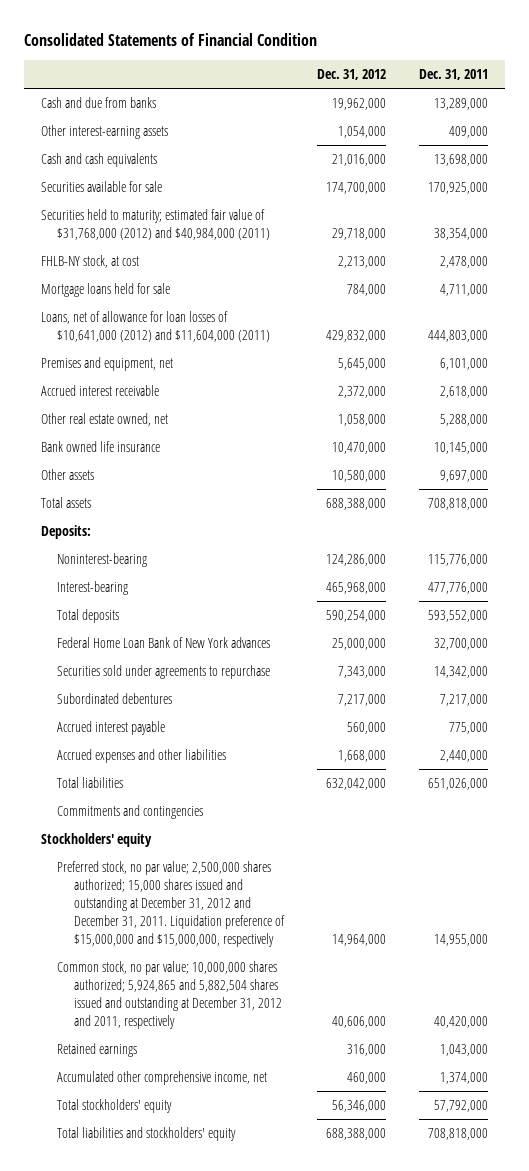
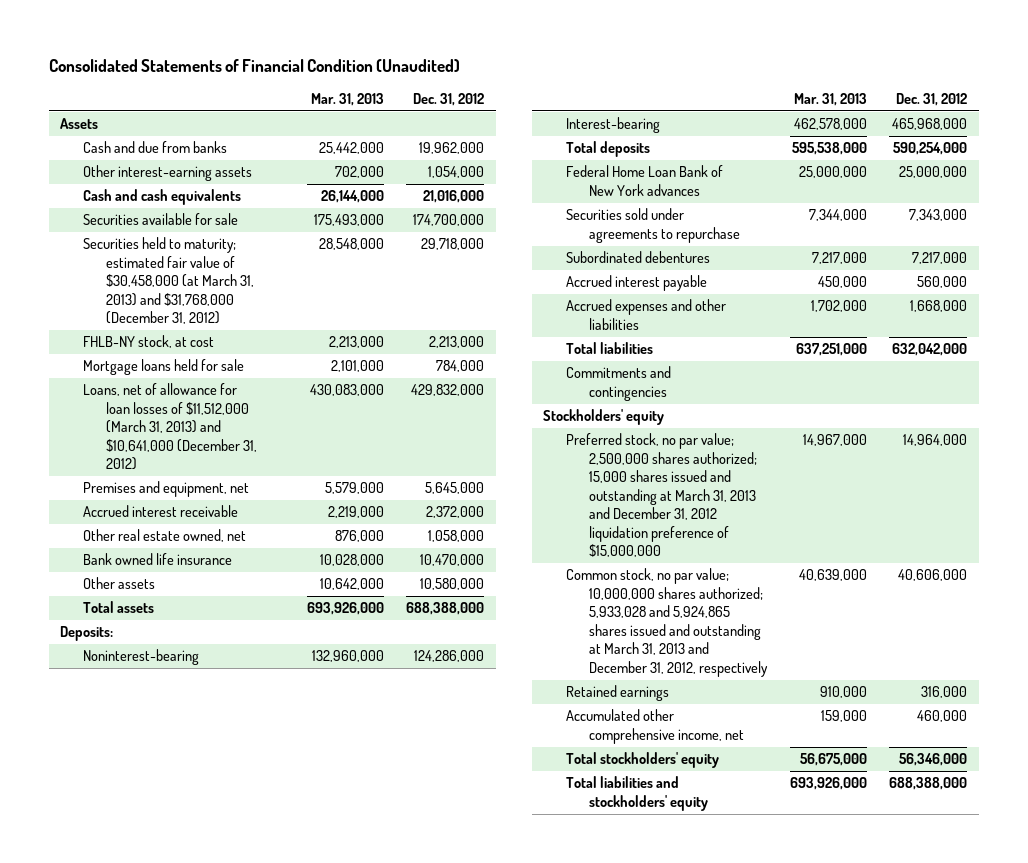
[24,33,318,47] Consolidated Statements of Financial Condition -> [49,58,461,72] Consolidated Statements of Financial Condition (Unaudited)
[419,69,489,81] Dec. 31, 2011 -> none
none -> [310,92,384,106] Mar. 31, 2013
none -> [60,118,99,130] Assets
[40,208,271,240] Securities held to maturity; estimated fair value of $31,768,000 (2012) and $40,984,000 (2011) -> [83,237,255,325] Securities held to maturity; estimated fair value of $30,458,000 (at March 31, 2013) and $31,768,000 (December 31, 2012)
[40,310,271,342] Loans, net of allowance for loan losses of $10,641,000 (2012) and $11,604,000 (2011) -> [83,383,258,471] Loans, net of allowance for loan losses of $11,512,000 (March 31, 2013) and $10,641,000 (December 31, 2012)
[57,860,285,948] Preferred stock, no par value; 2,500,000 shares authorized; 15,000 shares issued and outstanding at December 31, 2012 and December 31, 2011. Liquidation preference of $15,000,000 and $15,000,000, respectively -> [566,433,758,558] Preferred stock, no par value; 2,500,000 shares authorized; 15,000 shares issued and outstanding at March 31, 2013 and December 31, 2012 liquidation preference of $15,000,000
[57,960,282,1030] Common stock, no par value; 10,000,000 shares authorized; 5,924,865 and 5,882,504 shares issued and outstanding at December 31, 2012 and 2011, respectively -> [566,568,769,677] Common stock, no par value; 10,000,000 shares authorized; 5,933,028 and 5,924,865 shares issued and outstanding at March 31, 2013 and December 31, 2012, respectively

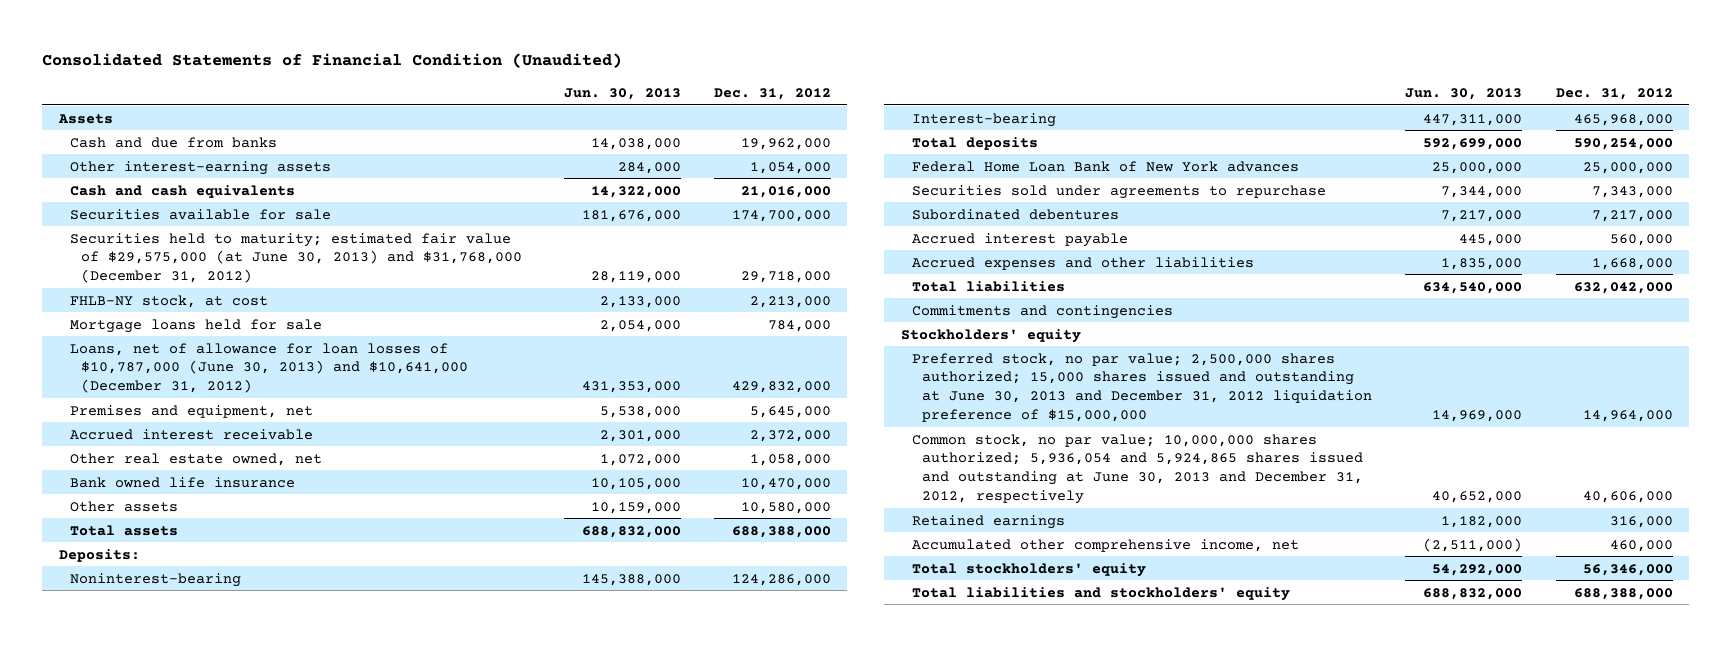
[310,92,384,106] Mar. 31, 2013 -> none
none -> [563,87,681,100] Jun. 30, 2013
[83,237,255,325] Securities held to maturity; estimated fair value of $30,458,000 (at March 31, 2013) and $31,768,000 (December 31, 2012) -> [69,232,522,284] Securities held to maturity; estimated fair value of $29,575,000 (at June 30, 2013) and $31,768,000 (December 31, 2012)
[83,383,258,471] Loans, net of allowance for loan losses of $11,512,000 (March 31, 2013) and $10,641,000 (December 31, 2012) -> [69,342,468,394] Loans, net of allowance for loan losses of $10,787,000 (June 30, 2013) and $10,641,000 (December 31, 2012)
[566,433,758,558] Preferred stock, no par value; 2,500,000 shares authorized; 15,000 shares issued and outstanding at March 31, 2013 and December 31, 2012 liquidation preference of $15,000,000 -> [911,352,1373,423] Preferred stock, no par value; 2,500,000 shares authorized; 15,000 shares issued and outstanding at June 30, 2013 and December 31, 2012 liquidation preference of $15,000,000
[566,568,769,677] Common stock, no par value; 10,000,000 shares authorized; 5,933,028 and 5,924,865 shares issued and outstanding at March 31, 2013 and December 31, 2012, respectively -> [911,433,1364,505] Common stock, no par value; 10,000,000 shares authorized; 5,936,054 and 5,924,865 shares issued and outstanding at June 30, 2013 and December 31, 2012, respectively

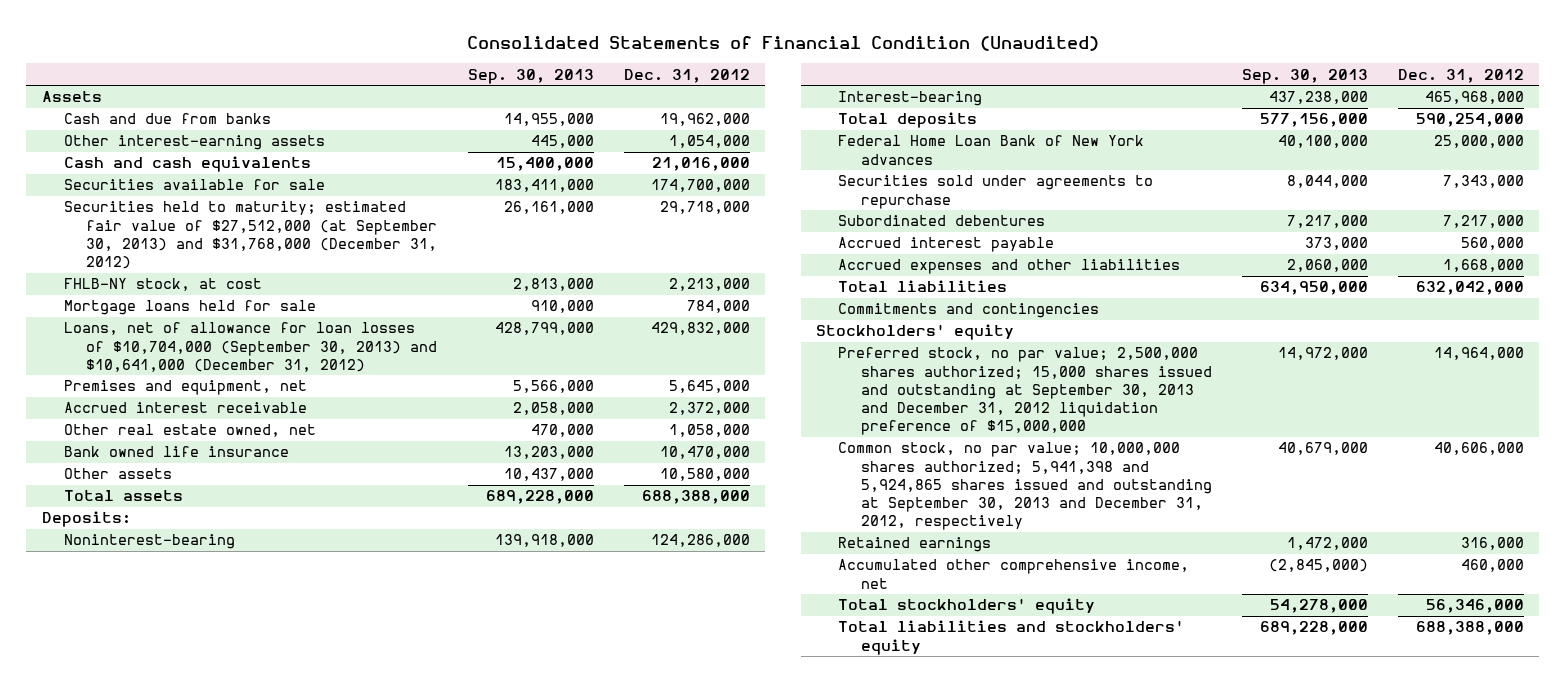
[563,87,681,100] Jun. 30, 2013 -> none
none -> [467,68,594,84] Sep. 30, 2013
[69,232,522,284] Securities held to maturity; estimated fair value of $29,575,000 (at June 30, 2013) and $31,768,000 (December 31, 2012) -> [63,201,438,270] Securities held to maturity; estimated fair value of $27,512,000 (at September 30, 2013) and $31,768,000 (December 31, 2012)
[69,342,468,394] Loans, net of allowance for loan losses of $10,787,000 (June 30, 2013) and $10,641,000 (December 31, 2012) -> [63,322,438,372] Loans, net of allowance for loan losses of $10,704,000 (September 30, 2013) and $10,641,000 (December 31, 2012)
[911,352,1373,423] Preferred stock, no par value; 2,500,000 shares authorized; 15,000 shares issued and outstanding at June 30, 2013 and December 31, 2012 liquidation preference of $15,000,000 -> [838,347,1212,436] Preferred stock, no par value; 2,500,000 shares authorized; 15,000 shares issued and outstanding at September 30, 2013 and December 31, 2012 liquidation preference of $15,000,000
[911,433,1364,505] Common stock, no par value; 10,000,000 shares authorized; 5,936,054 and 5,924,865 shares issued and outstanding at June 30, 2013 and December 31, 2012, respectively -> [838,442,1212,531] Common stock, no par value; 10,000,000 shares authorized; 5,941,398 and 5,924,865 shares issued and outstanding at September 30, 2013 and December 31, 2012, respectively

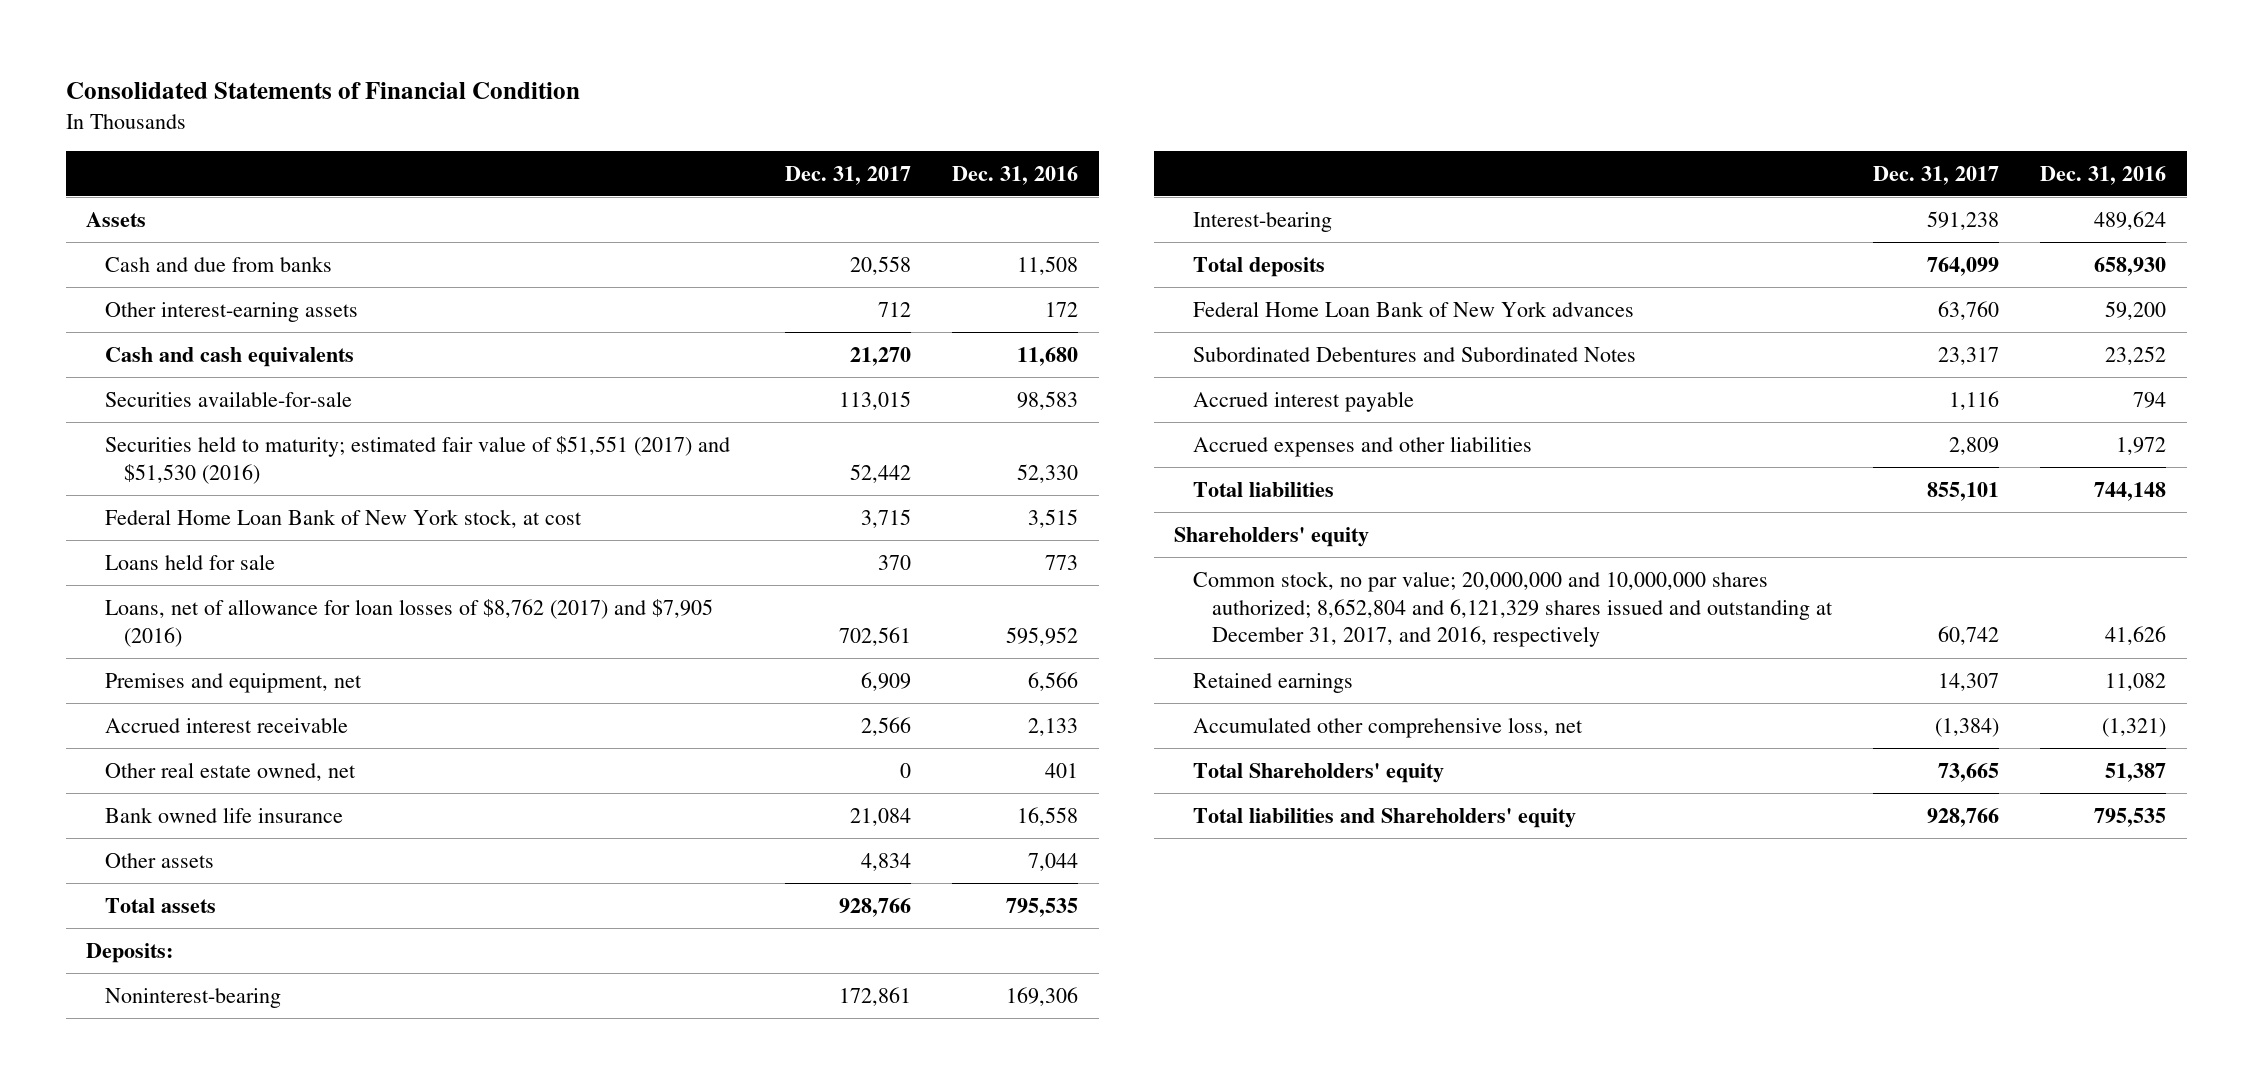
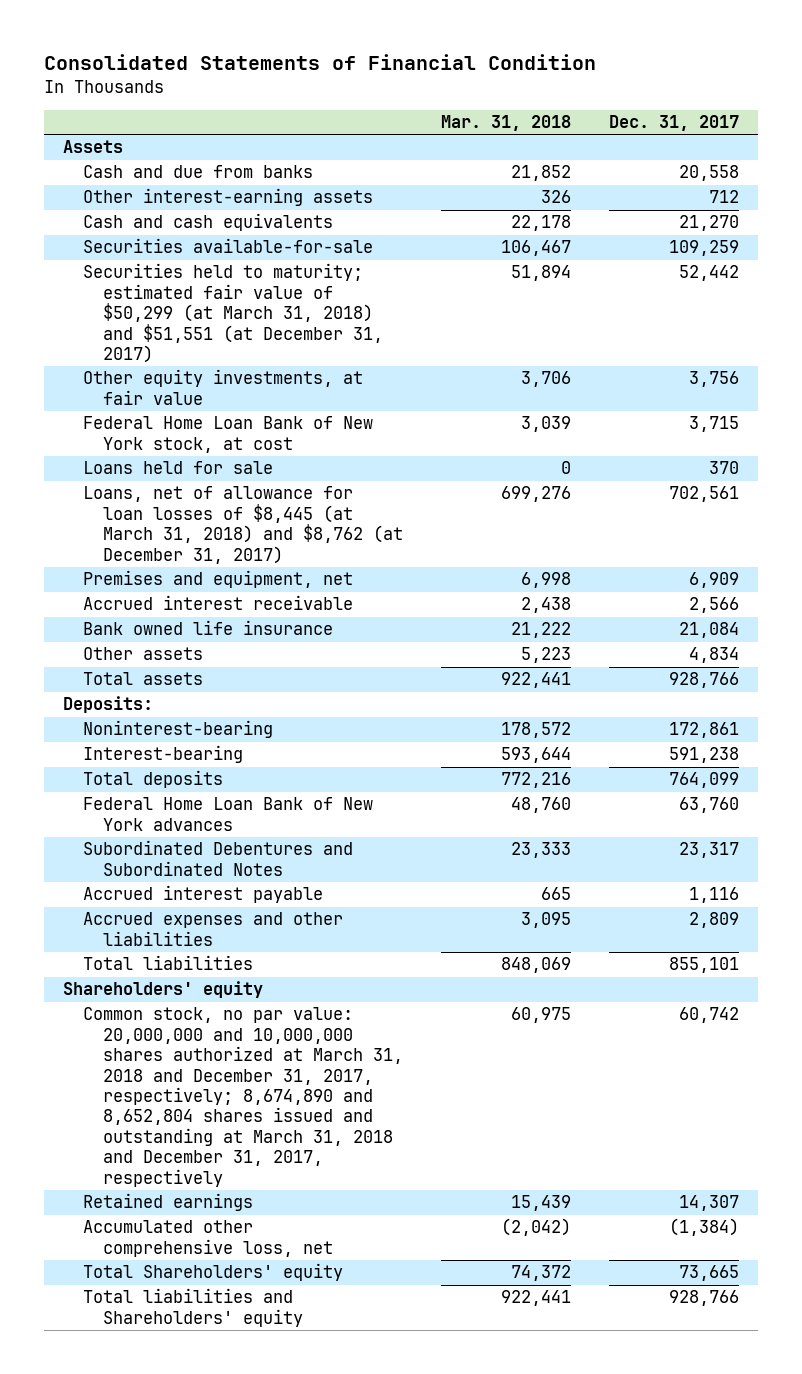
[952,165,1079,185] Dec. 31, 2016 -> none
none -> [440,114,571,131] Mar. 31, 2018
[838,390,911,410] 113,015 -> [668,240,739,257] 109,259
[104,435,730,484] Securities held to maturity; estimated fair value of $51,551 (2017) and $51,530 (2016) -> [82,263,383,363] Securities held to maturity; estimated fair value of $50,299 (at March 31, 2018) and $51,551 (at December 31, 2017)
none -> [82,369,363,405] Other equity investments, at fair value
[104,598,713,647] Loans, net of allowance for loan losses of $8,762 (2017) and $7,905 (2016) -> [82,486,403,564] Loans, net of allowance for loan losses of $8,445 (at March 31, 2018) and $8,762 (at December 31, 2017)
[104,761,356,781] Other real estate owned, net -> none
[1193,570,1833,648] Common stock, no par value; 20,000,000 and 10,000,000 shares authorized; 8,652,804 and 6,121,329 shares issued and outstanding at December 31, 2017, and 2016, respectively -> [82,1007,403,1187] Common stock, no par value: 20,000,000 and 10,000,000 shares authorized at March 31, 2018 and December 31, 2017, respectively; 8,674,890 and 8,652,804 shares issued and outstanding at March 31, 2018 and December 31, 2017, respectively

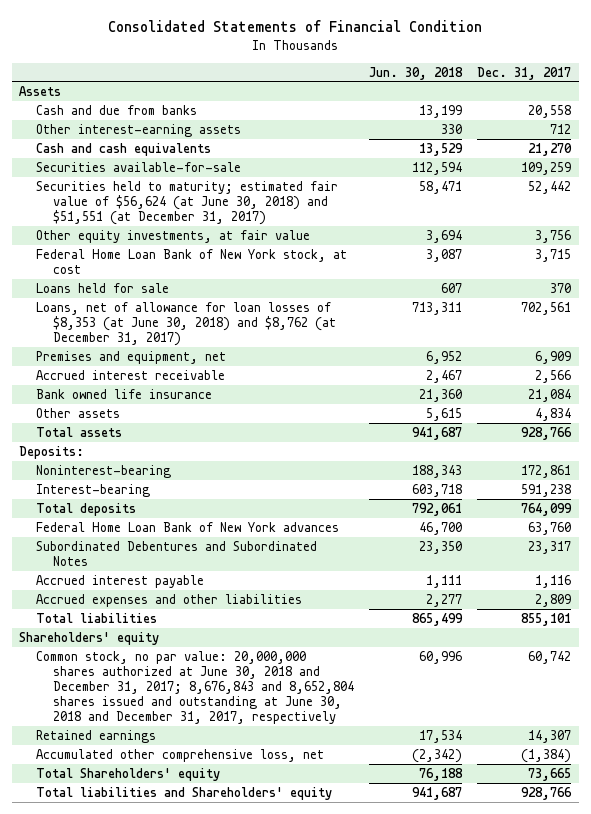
[440,114,571,131] Mar. 31, 2018 -> none
none -> [369,66,464,80] Jun. 30, 2018
[82,263,383,363] Securities held to maturity; estimated fair value of $50,299 (at March 31, 2018) and $51,551 (at December 31, 2017) -> [36,180,339,225] Securities held to maturity; estimated fair value of $56,624 (at June 30, 2018) and $51,551 (at December 31, 2017)
[82,486,403,564] Loans, net of allowance for loan losses of $8,445 (at March 31, 2018) and $8,762 (at December 31, 2017) -> [36,301,337,346] Loans, net of allowance for loan losses of $8,353 (at June 30, 2018) and $8,762 (at December 31, 2017)
[82,1007,403,1187] Common stock, no par value: 20,000,000 and 10,000,000 shares authorized at March 31, 2018 and December 31, 2017, respectively; 8,674,890 and 8,652,804 shares issued and outstanding at March 31, 2018 and December 31, 2017, respectively -> [36,650,355,725] Common stock, no par value: 20,000,000 shares authorized at June 30, 2018 and December 31, 2017; 8,676,843 and 8,652,804 shares issued and outstanding at June 30, 2018 and December 31, 2017, respectively

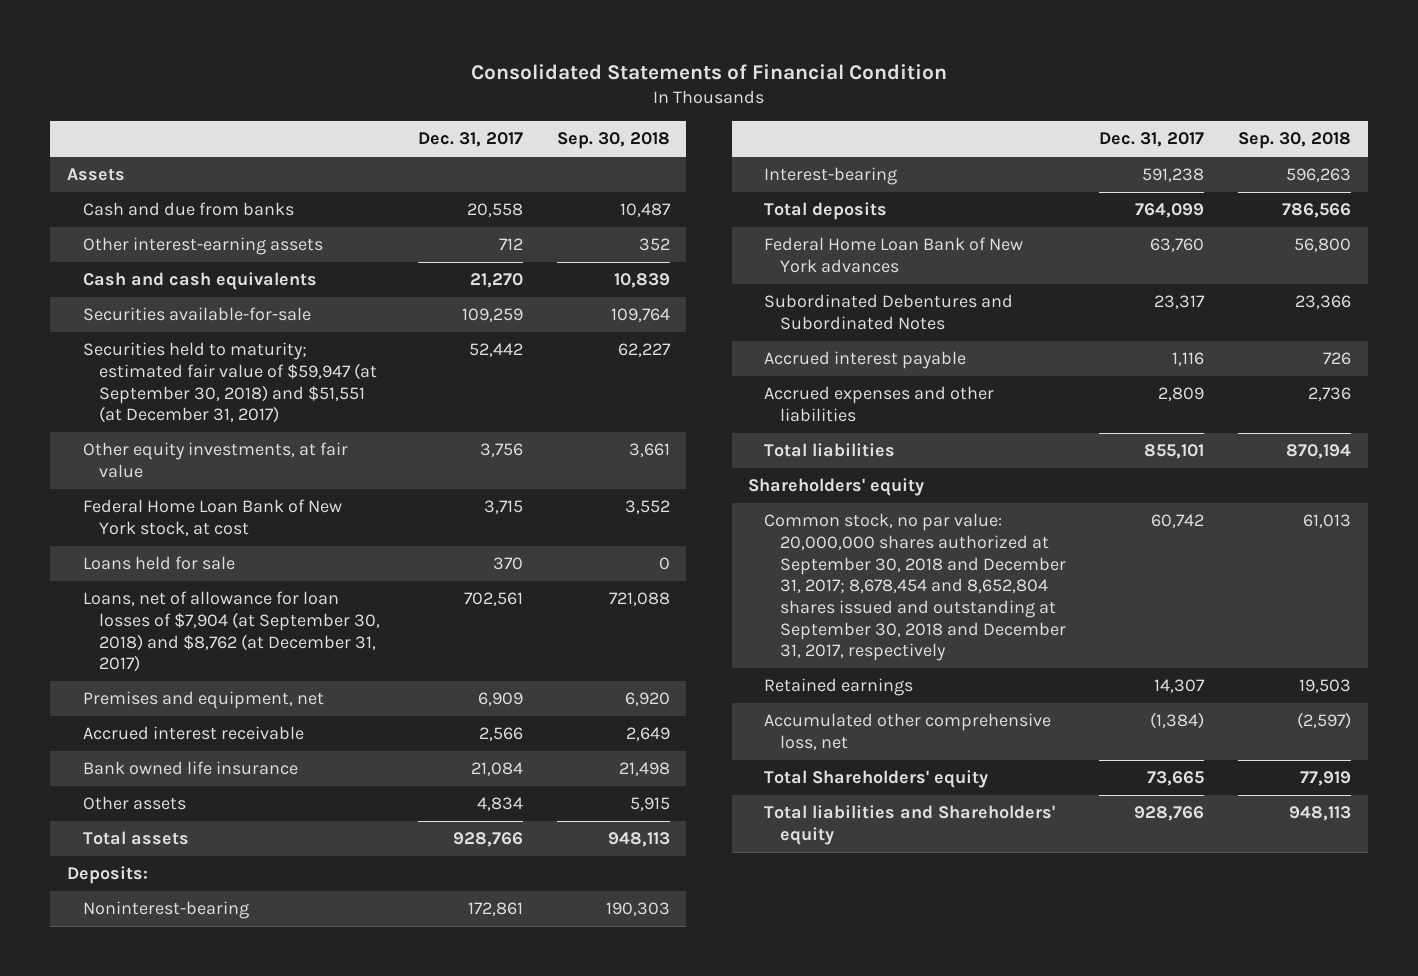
[369,66,464,80] Jun. 30, 2018 -> none
none -> [556,132,670,150] Sep. 30, 2018
[36,180,339,225] Securities held to maturity; estimated fair value of $56,624 (at June 30, 2018) and $51,551 (at December 31, 2017) -> [82,342,377,424] Securities held to maturity; estimated fair value of $59,947 (at September 30, 2018) and $51,551 (at December 31, 2017)
[36,301,337,346] Loans, net of allowance for loan losses of $8,353 (at June 30, 2018) and $8,762 (at December 31, 2017) -> [82,591,380,673] Loans, net of allowance for loan losses of $7,904 (at September 30, 2018) and $8,762 (at December 31, 2017)
[36,650,355,725] Common stock, no par value: 20,000,000 shares authorized at June 30, 2018 and December 31, 2017; 8,676,843 and 8,652,804 shares issued and outstanding at June 30, 2018 and December 31, 2017, respectively -> [764,513,1067,662] Common stock, no par value: 20,000,000 shares authorized at September 30, 2018 and December 31, 2017; 8,678,454 and 8,652,804 shares issued and outstanding at September 30, 2018 and December 31, 2017, respectively

